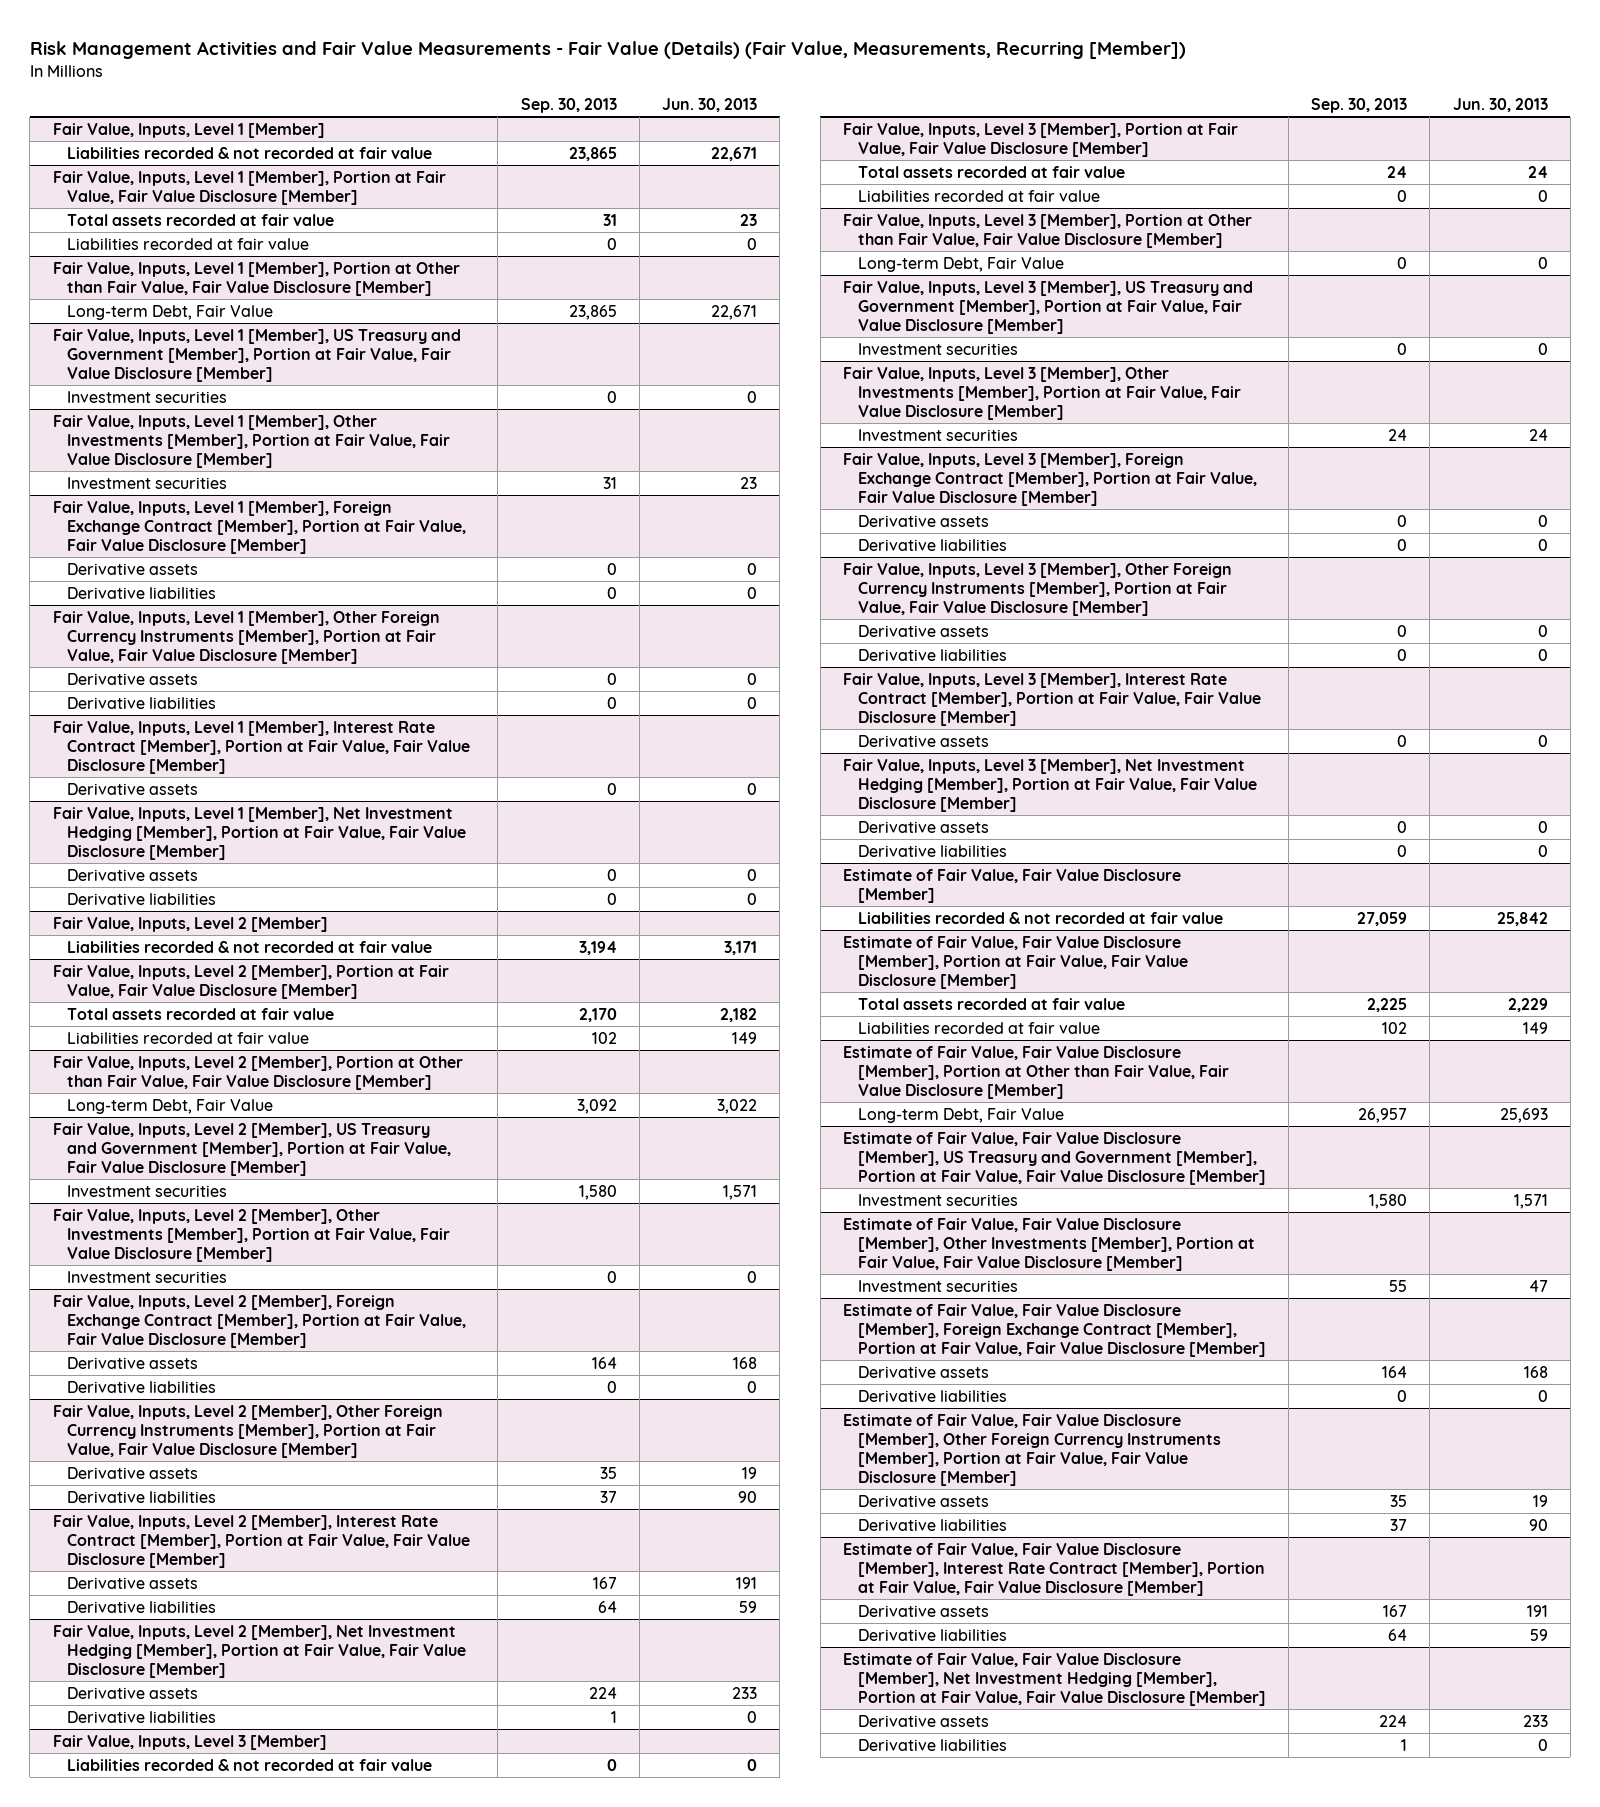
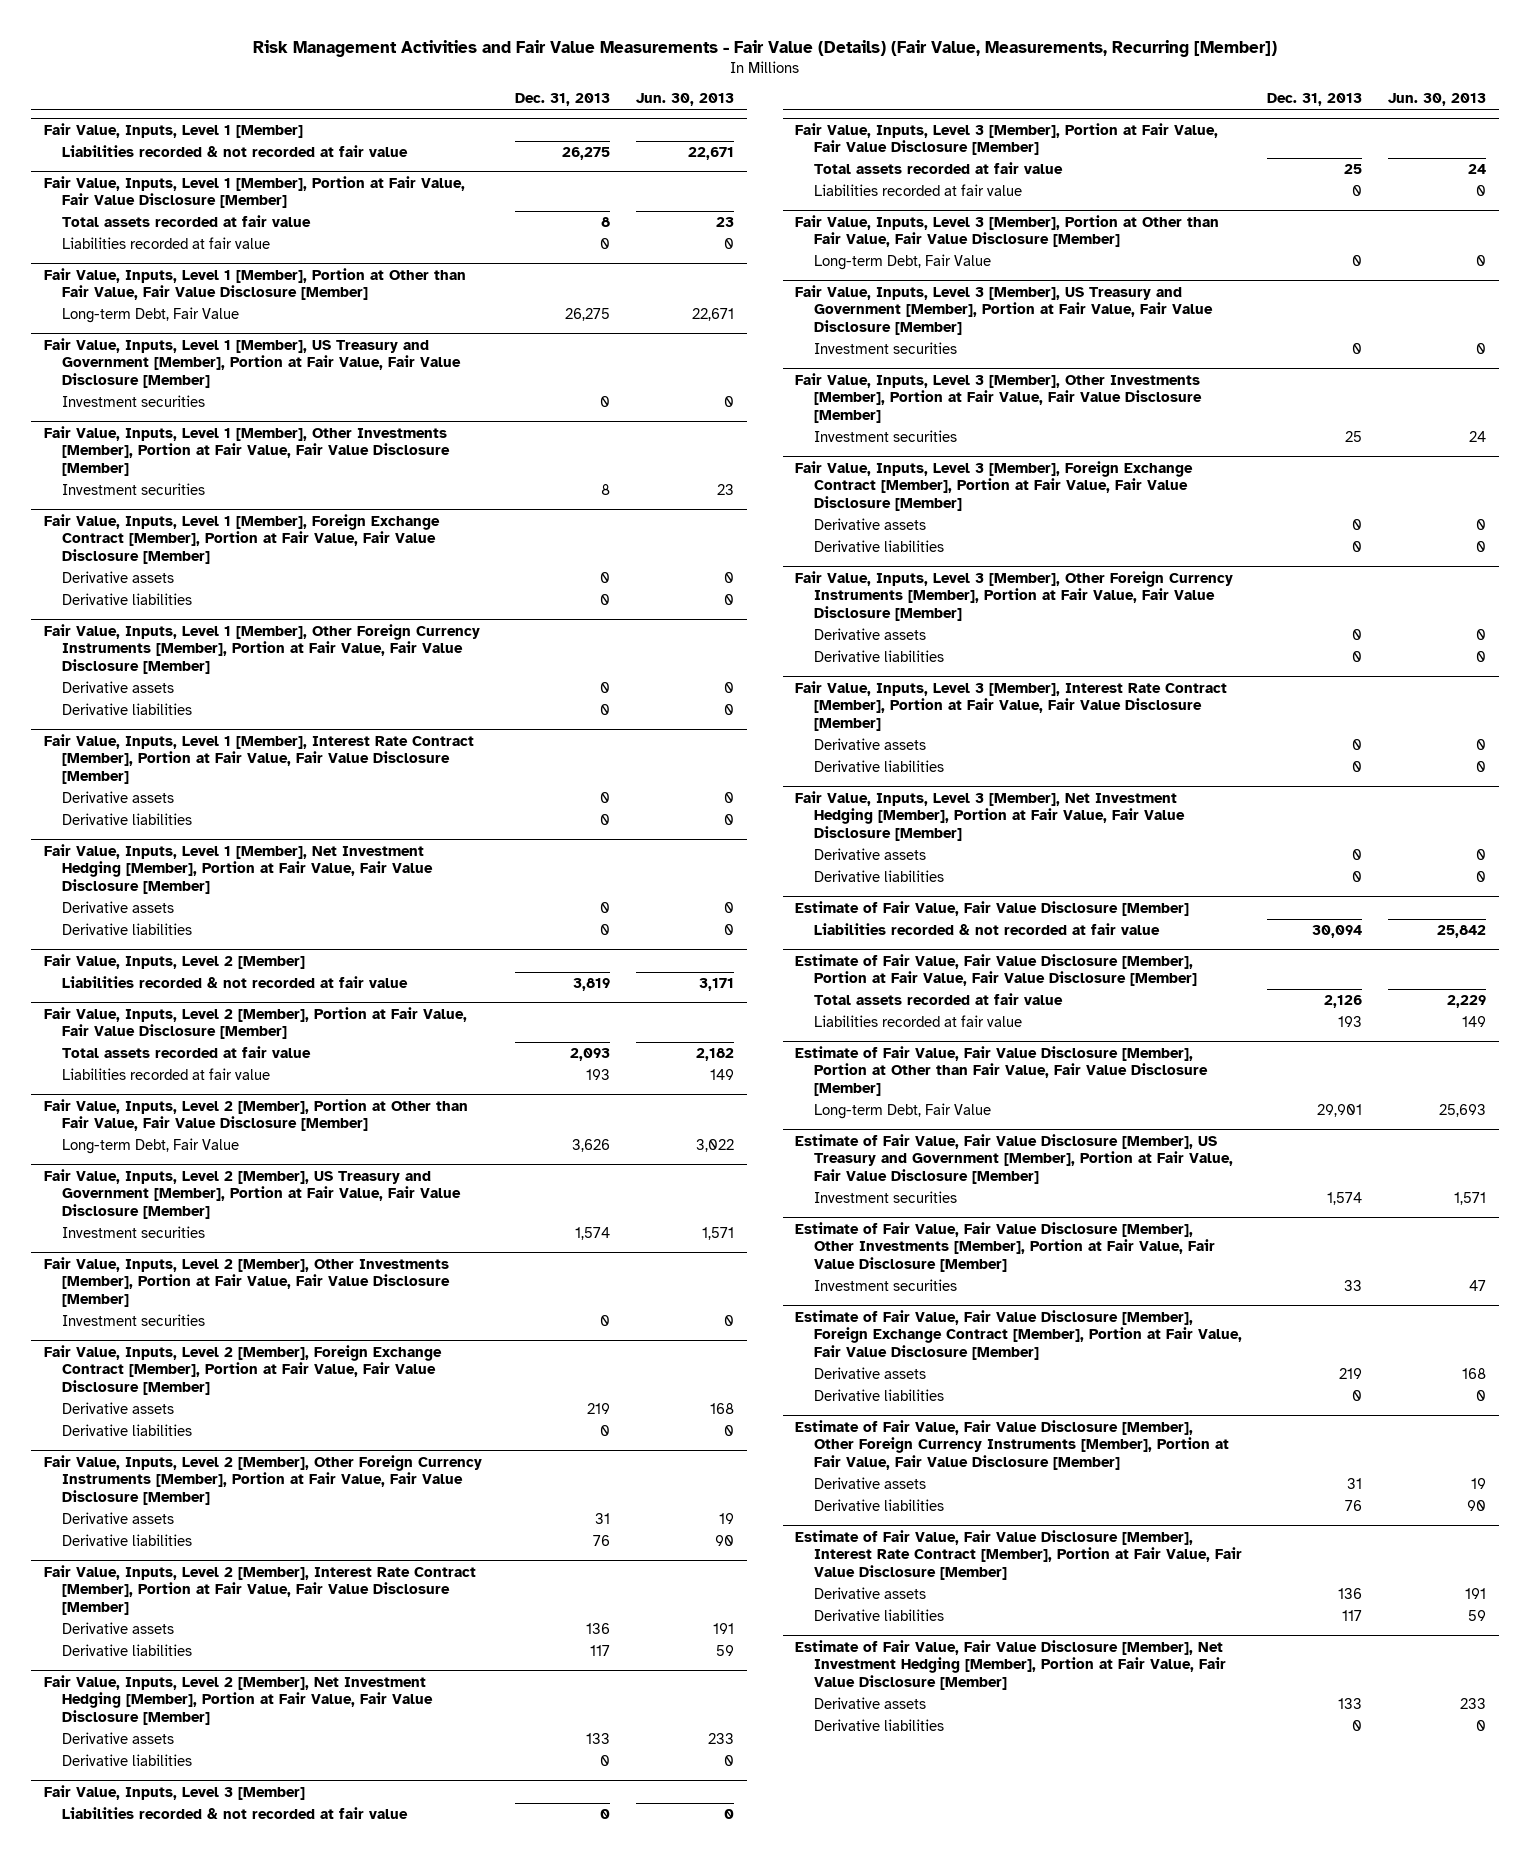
[520,98,617,114] Sep. 30, 2013 -> none
none -> [515,93,611,107] Dec. 31, 2013
none -> [61,812,192,825] Derivative liabilities
none -> [813,759,944,772] Derivative liabilities

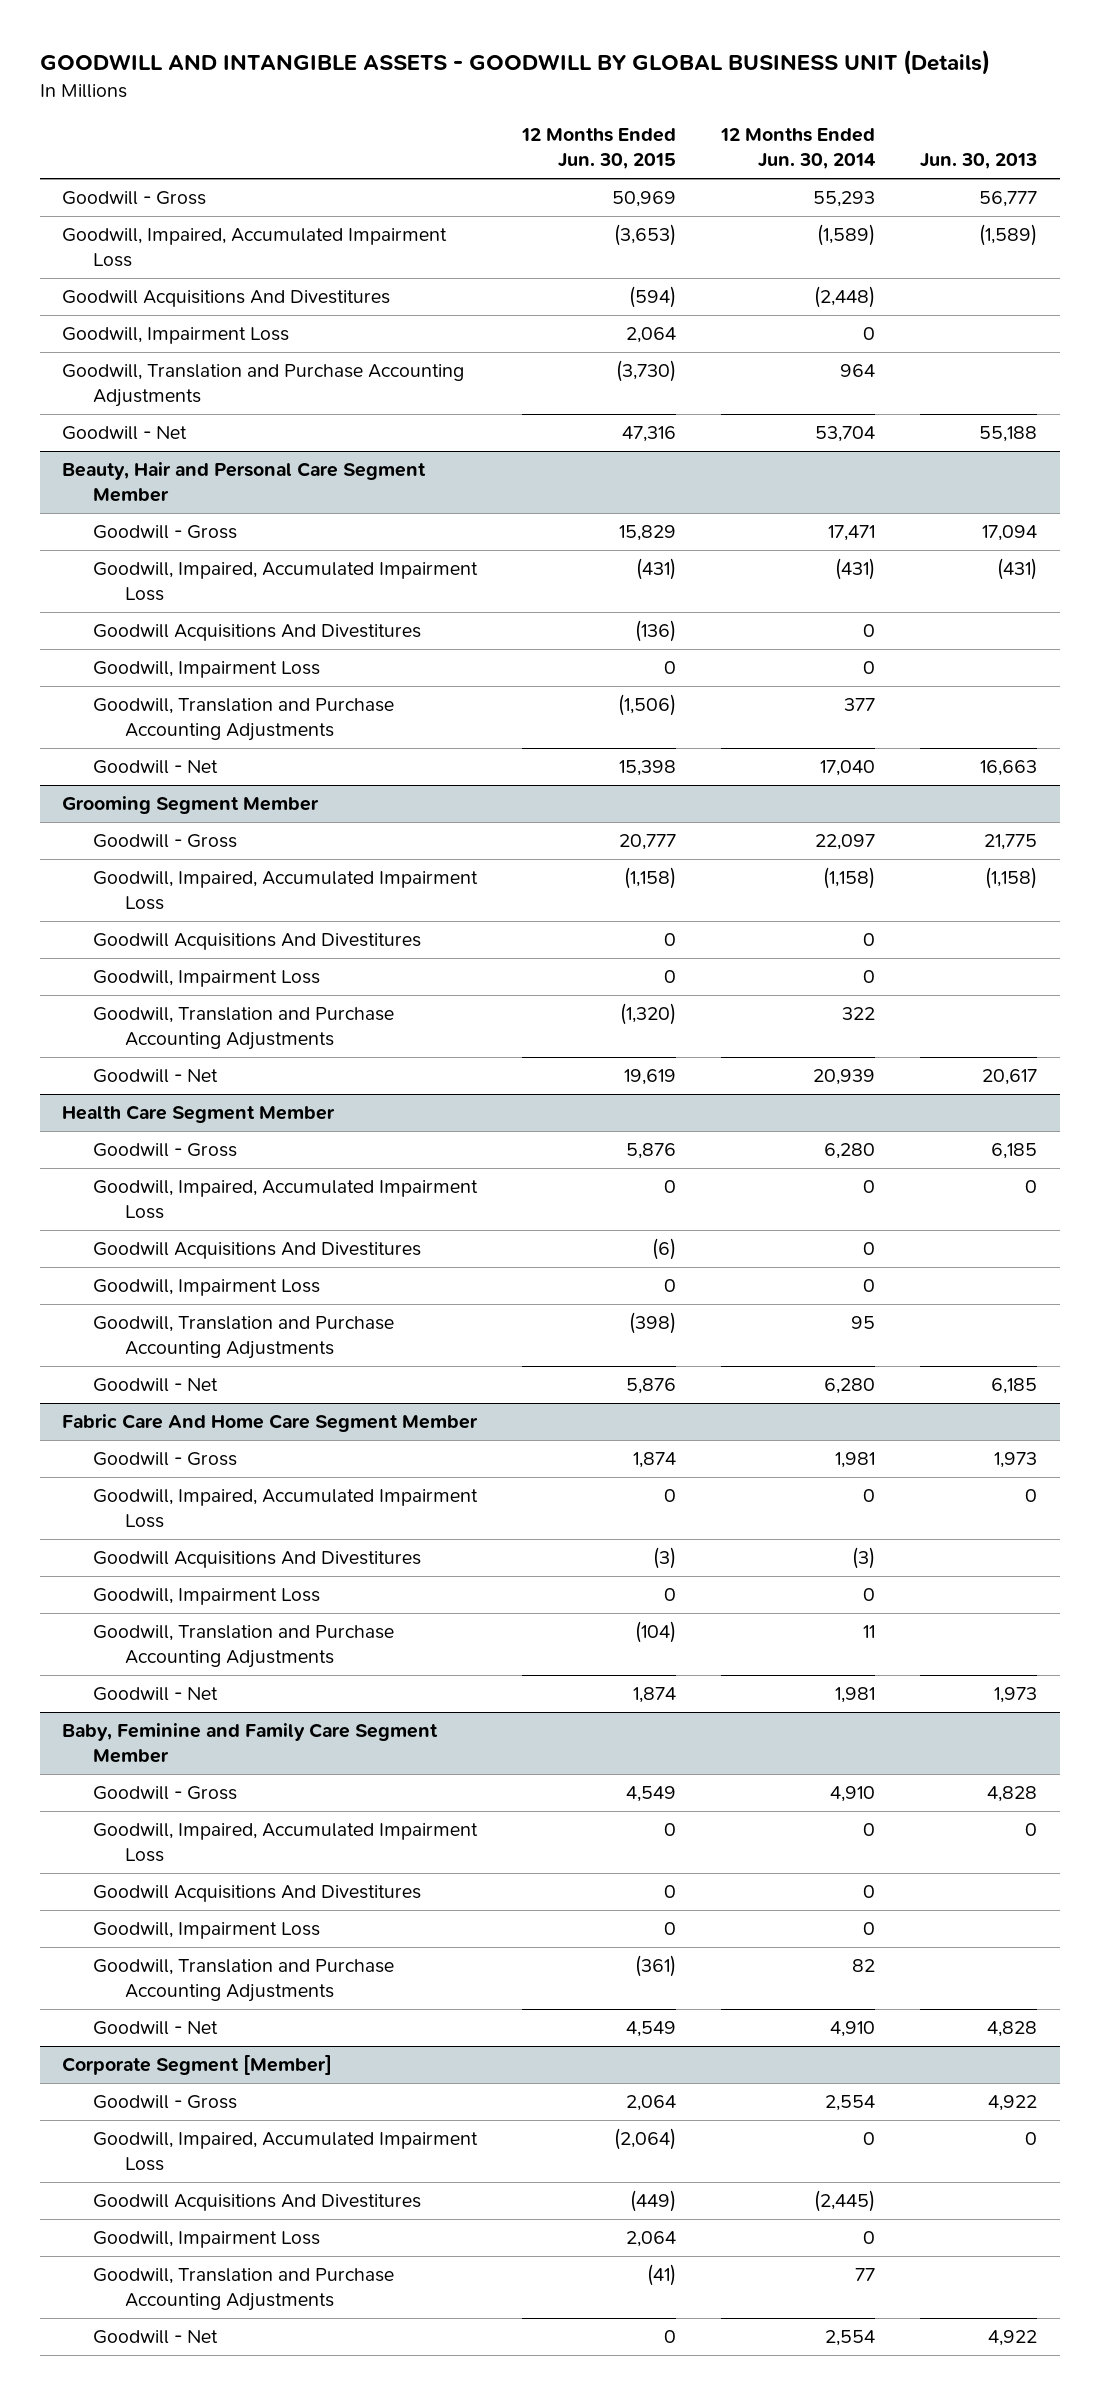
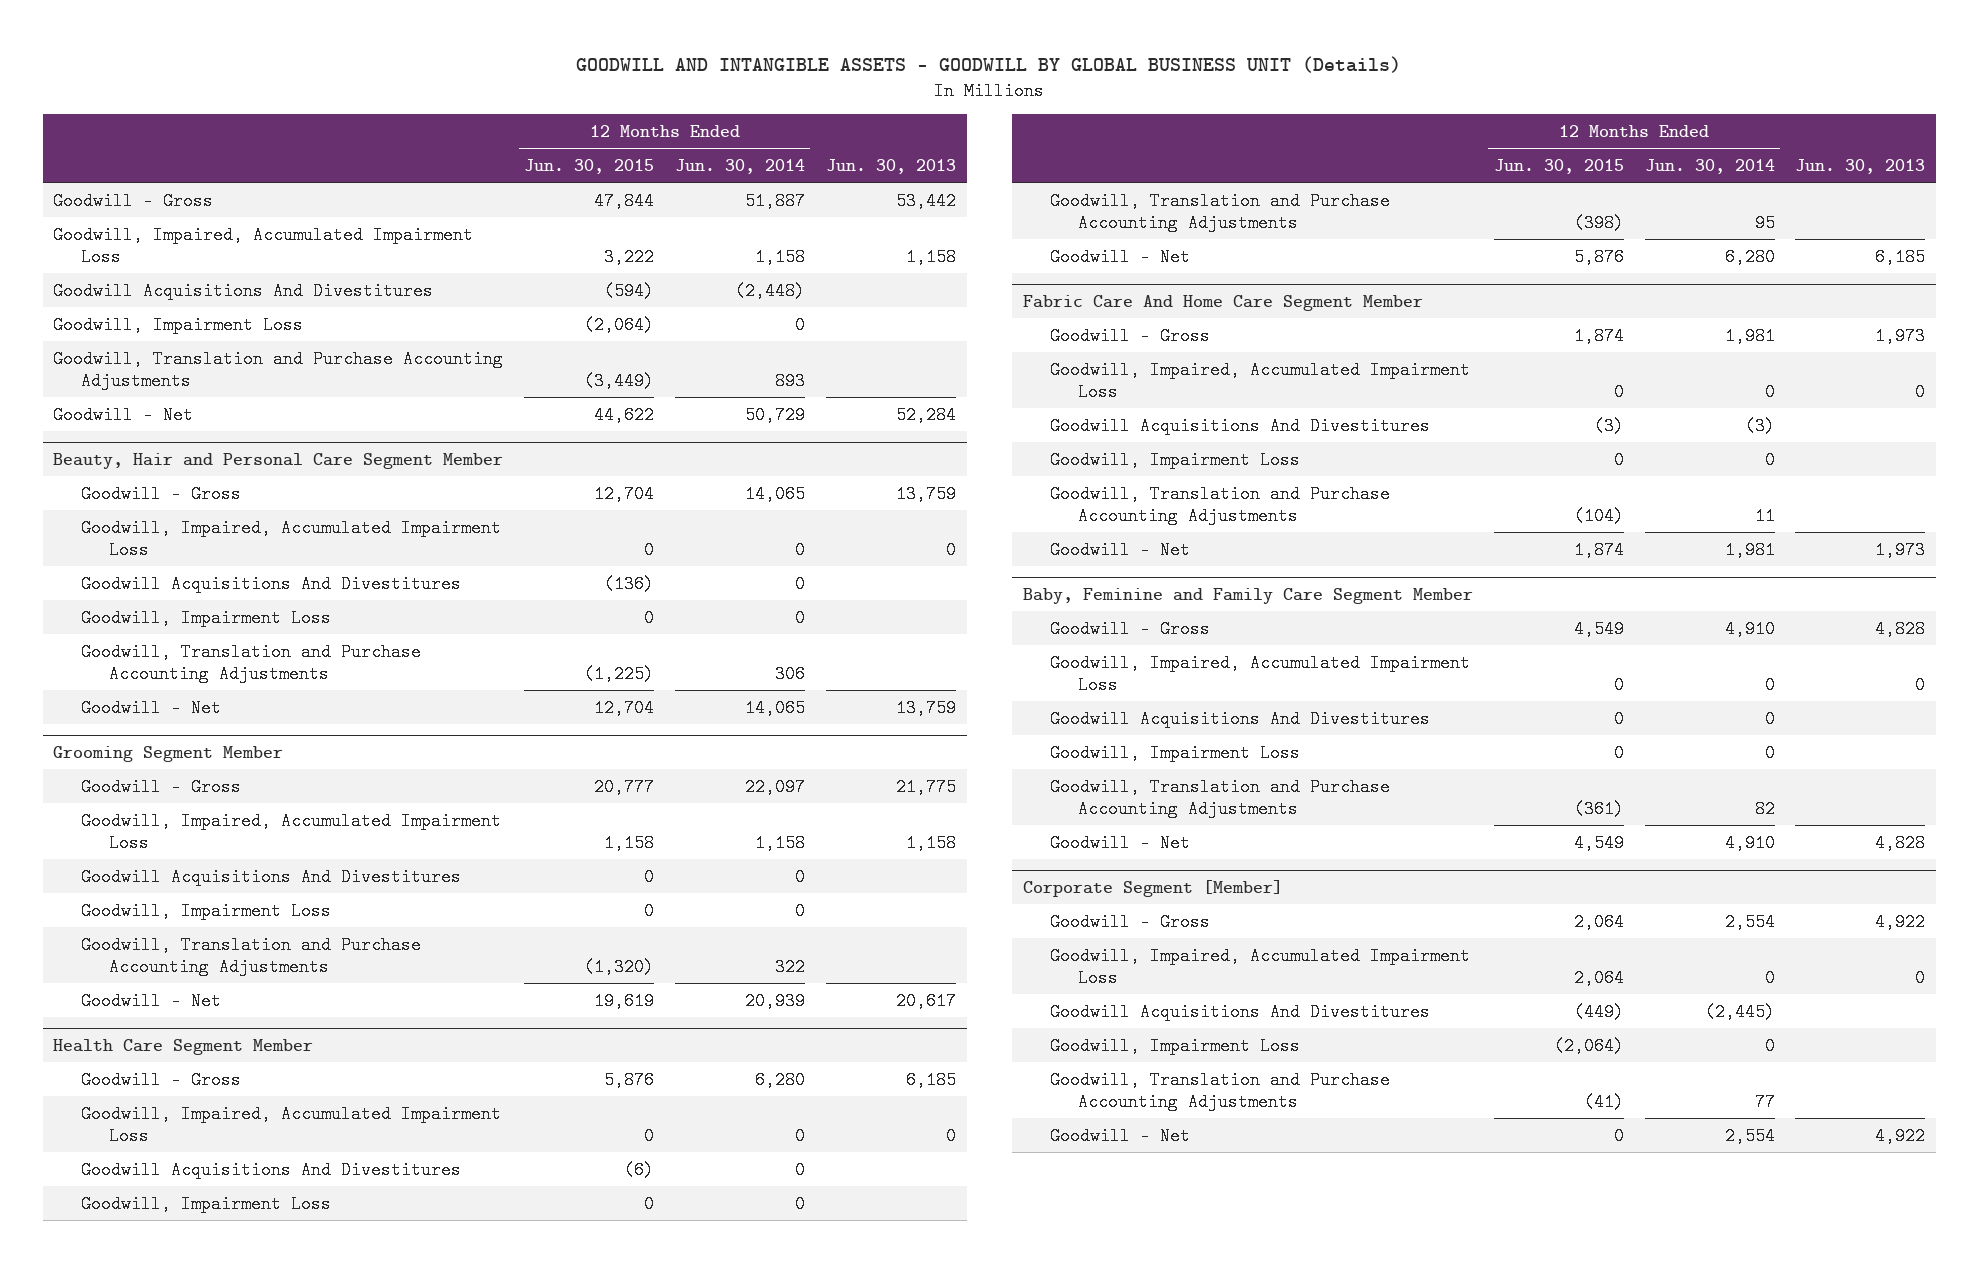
[612,191,677,208] 50,969 -> [594,191,655,210] 47,844
[813,191,876,208] 55,293 -> [745,191,806,210] 51,887
[979,191,1038,208] 56,777 -> [896,191,957,210] 53,442
[614,224,677,247] (3,653) -> [604,247,655,266] 3,222
[817,224,876,247] (1,589) -> [755,247,806,266] 1,158
[979,224,1038,247] (1,589) -> [906,247,957,266] 1,158
[626,327,677,344] 2,064 -> [584,315,655,334] (2,064)
[616,360,677,383] (3,730) -> [584,371,655,390] (3,449)
[840,364,876,378] 964 -> [775,371,806,390] 893
[622,426,677,443] 47,316 -> [594,405,655,424] 44,622
[815,426,876,443] 53,704 -> [745,405,806,424] 50,729
[979,426,1038,443] 55,188 -> [896,405,957,424] 52,284
[619,525,677,542] 15,829 -> [594,484,655,503] 12,704
[828,525,876,542] 17,471 -> [745,484,806,503] 14,065
[982,525,1038,542] 17,094 -> [896,484,957,503] 13,759
[636,558,677,581] (431) -> [644,540,655,559] 0
[835,558,876,581] (431) -> [795,540,806,559] 0
[997,558,1038,581] (431) -> [946,540,957,559] 0
[618,694,677,717] (1,506) -> [584,664,655,683] (1,225)
[844,698,876,712] 377 -> [775,664,806,683] 306
[619,760,677,777] 15,398 -> [594,698,655,717] 12,704
[820,760,876,777] 17,040 -> [745,698,806,717] 14,065
[980,760,1038,777] 16,663 -> [896,698,957,717] 13,759
[624,867,677,890] (1,158) -> [604,833,655,852] 1,158
[823,867,876,890] (1,158) -> [755,833,806,852] 1,158
[985,867,1038,890] (1,158) -> [906,833,957,852] 1,158
[614,2128,677,2151] (2,064) -> [1573,968,1624,987] 2,064
[626,2231,677,2248] 2,064 -> [1553,1036,1624,1055] (2,064)

